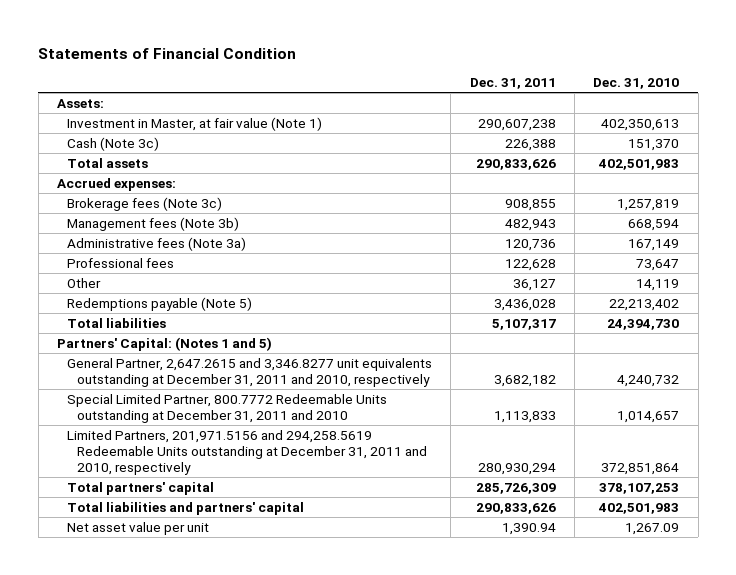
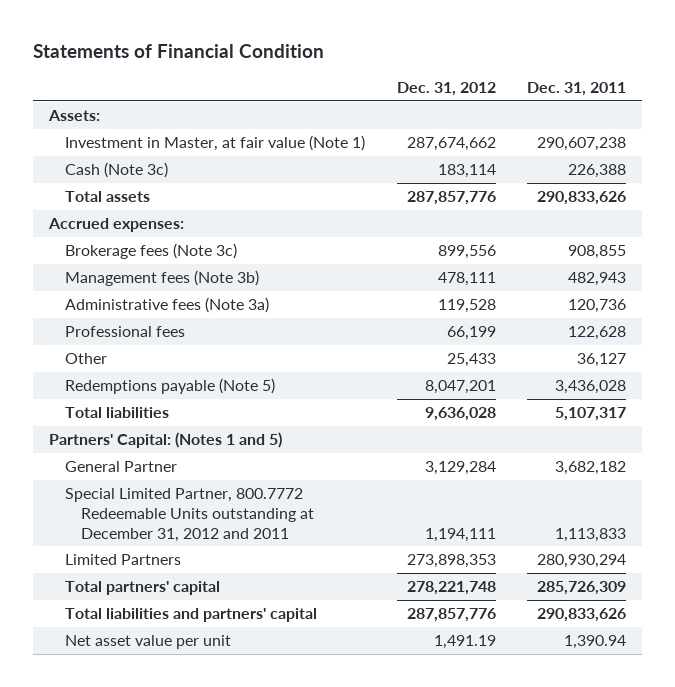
[593,77,680,89] Dec. 31, 2010 -> none
none -> [396,82,496,97] Dec. 31, 2012
[66,357,432,387] General Partner, 2,647.2615 and 3,346.8277 unit equivalents outstanding at December 31, 2011 and 2010, respectively -> [65,461,178,473] General Partner
[66,393,387,423] Special Limited Partner, 800.7772 Redeemable Units outstanding at December 31, 2011 and 2010 -> [65,488,315,542] Special Limited Partner, 800.7772 Redeemable Units outstanding at December 31, 2012 and 2011
[66,429,427,476] Limited Partners, 201,971.5156 and 294,258.5619 Redeemable Units outstanding at December 31, 2011 and 2010, respectively -> [65,554,182,566] Limited Partners

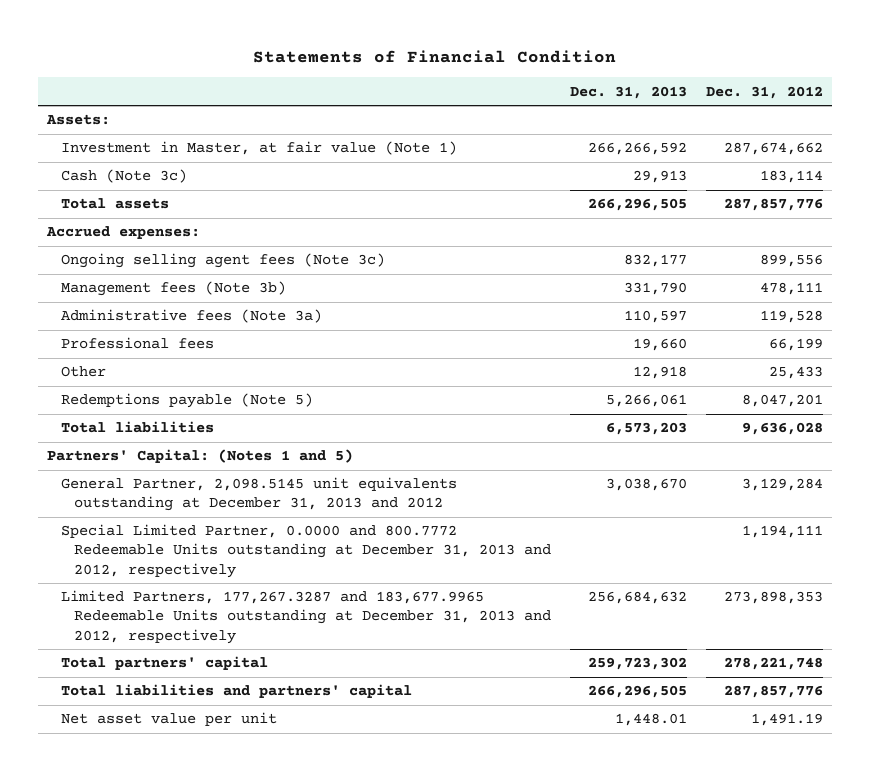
[527,82,627,97] Dec. 31, 2011 -> none
none -> [570,85,688,99] Dec. 31, 2013
[65,243,238,260] Brokerage fees (Note 3c) -> [60,253,385,269] Ongoing selling agent fees (Note 3c)
[65,461,178,473] General Partner -> [60,477,457,512] General Partner, 2,098.5145 unit equivalents outstanding at December 31, 2013 and 2012
[65,488,315,542] Special Limited Partner, 800.7772 Redeemable Units outstanding at December 31, 2012 and 2011 -> [60,524,552,578] Special Limited Partner, 0.0000 and 800.7772 Redeemable Units outstanding at December 31, 2013 and 2012, respectively
[65,554,182,566] Limited Partners -> [60,590,552,644] Limited Partners, 177,267.3287 and 183,677.9965 Redeemable Units outstanding at December 31, 2013 and 2012, respectively

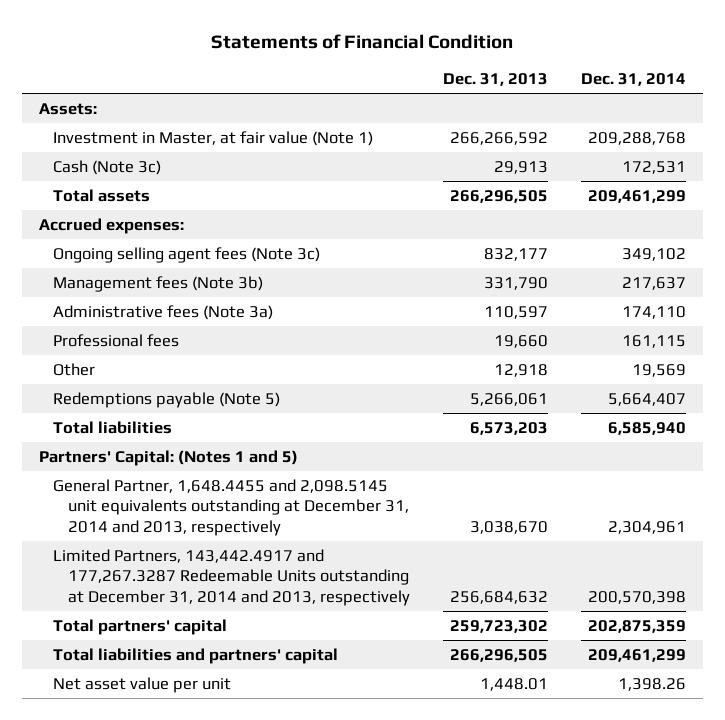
[705,85,823,99] Dec. 31, 2012 -> none
none -> [581,73,687,87] Dec. 31, 2014
[60,524,552,578] Special Limited Partner, 0.0000 and 800.7772 Redeemable Units outstanding at December 31, 2013 and 2012, respectively -> none
[60,477,457,512] General Partner, 2,098.5145 unit equivalents outstanding at December 31, 2013 and 2012 -> [53,478,410,537] General Partner, 1,648.4455 and 2,098.5145 unit equivalents outstanding at December 31, 2014 and 2013, respectively
[60,590,552,644] Limited Partners, 177,267.3287 and 183,677.9965 Redeemable Units outstanding at December 31, 2013 and 2012, respectively -> [53,548,411,607] Limited Partners, 143,442.4917 and 177,267.3287 Redeemable Units outstanding at December 31, 2014 and 2013, respectively

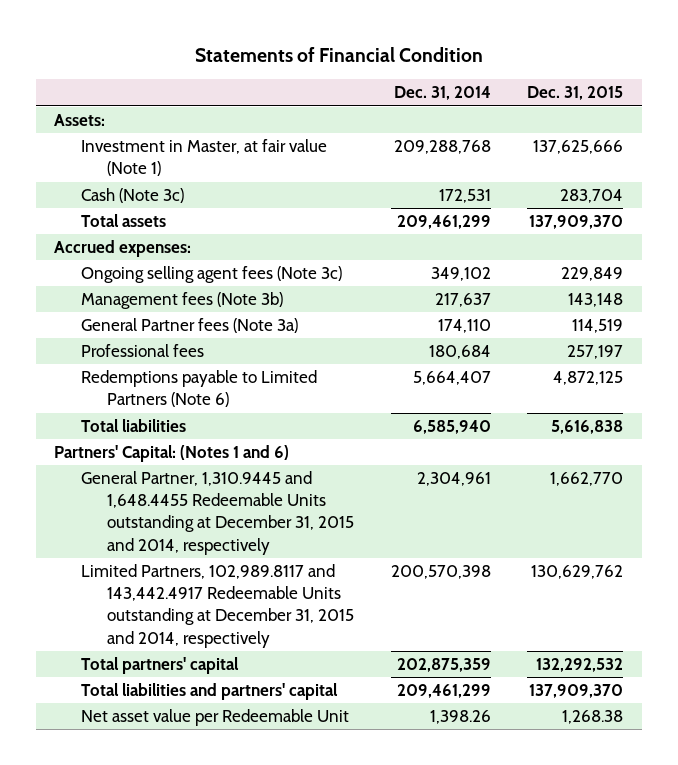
[443,73,549,87] Dec. 31, 2013 -> none
none -> [527,86,624,101] Dec. 31, 2015
[53,362,96,376] Other -> none
[53,304,274,320] Administrative fees (Note 3a) -> [80,318,298,334] General Partner fees (Note 3a)
[622,334,687,348] 161,115 -> [428,345,491,360] 180,684
[53,391,281,408] Redemptions payable (Note 5) -> [80,370,317,408] Redemptions payable to Limited Partners (Note 6)
[38,449,298,466] Partners' Capital: (Notes 1 and 5) -> [54,445,290,463] Partners' Capital: (Notes 1 and 6)
[53,478,410,537] General Partner, 1,648.4455 and 2,098.5145 unit equivalents outstanding at December 31, 2014 and 2013, respectively -> [80,471,355,555] General Partner, 1,310.9445 and 1,648.4455 Redeemable Units outstanding at December 31, 2015 and 2014, respectively
[53,548,411,607] Limited Partners, 143,442.4917 and 177,267.3287 Redeemable Units outstanding at December 31, 2014 and 2013, respectively -> [80,564,355,648] Limited Partners, 102,989.8117 and 143,442.4917 Redeemable Units outstanding at December 31, 2015 and 2014, respectively
[53,676,232,693] Net asset value per unit -> [80,709,349,727] Net asset value per Redeemable Unit

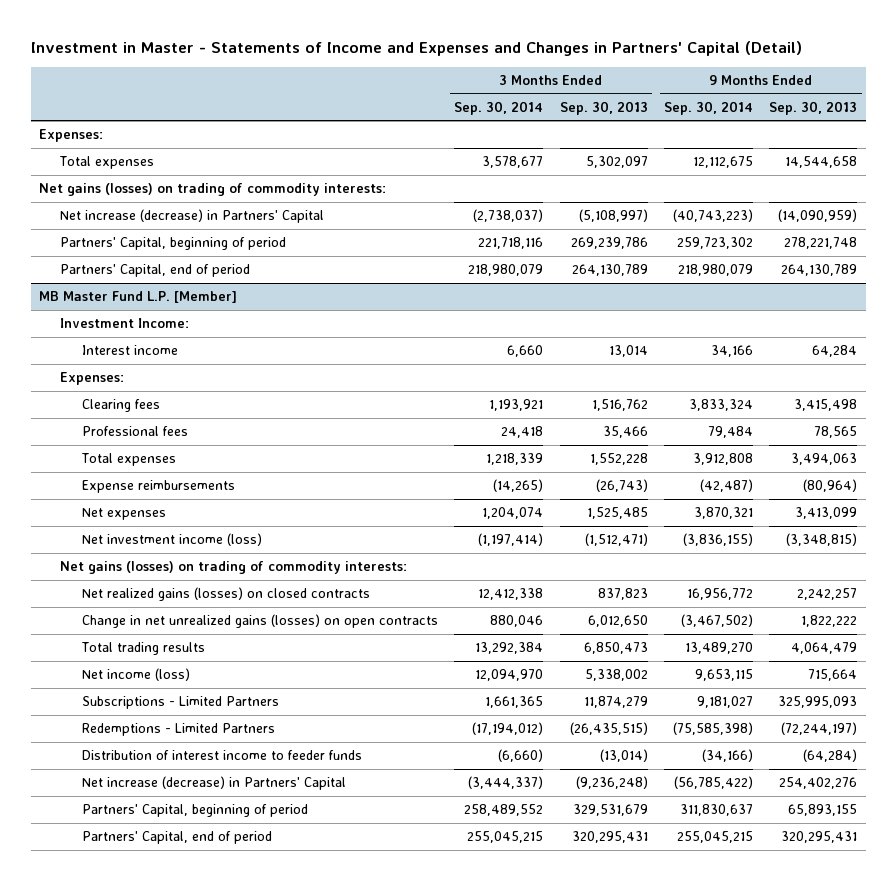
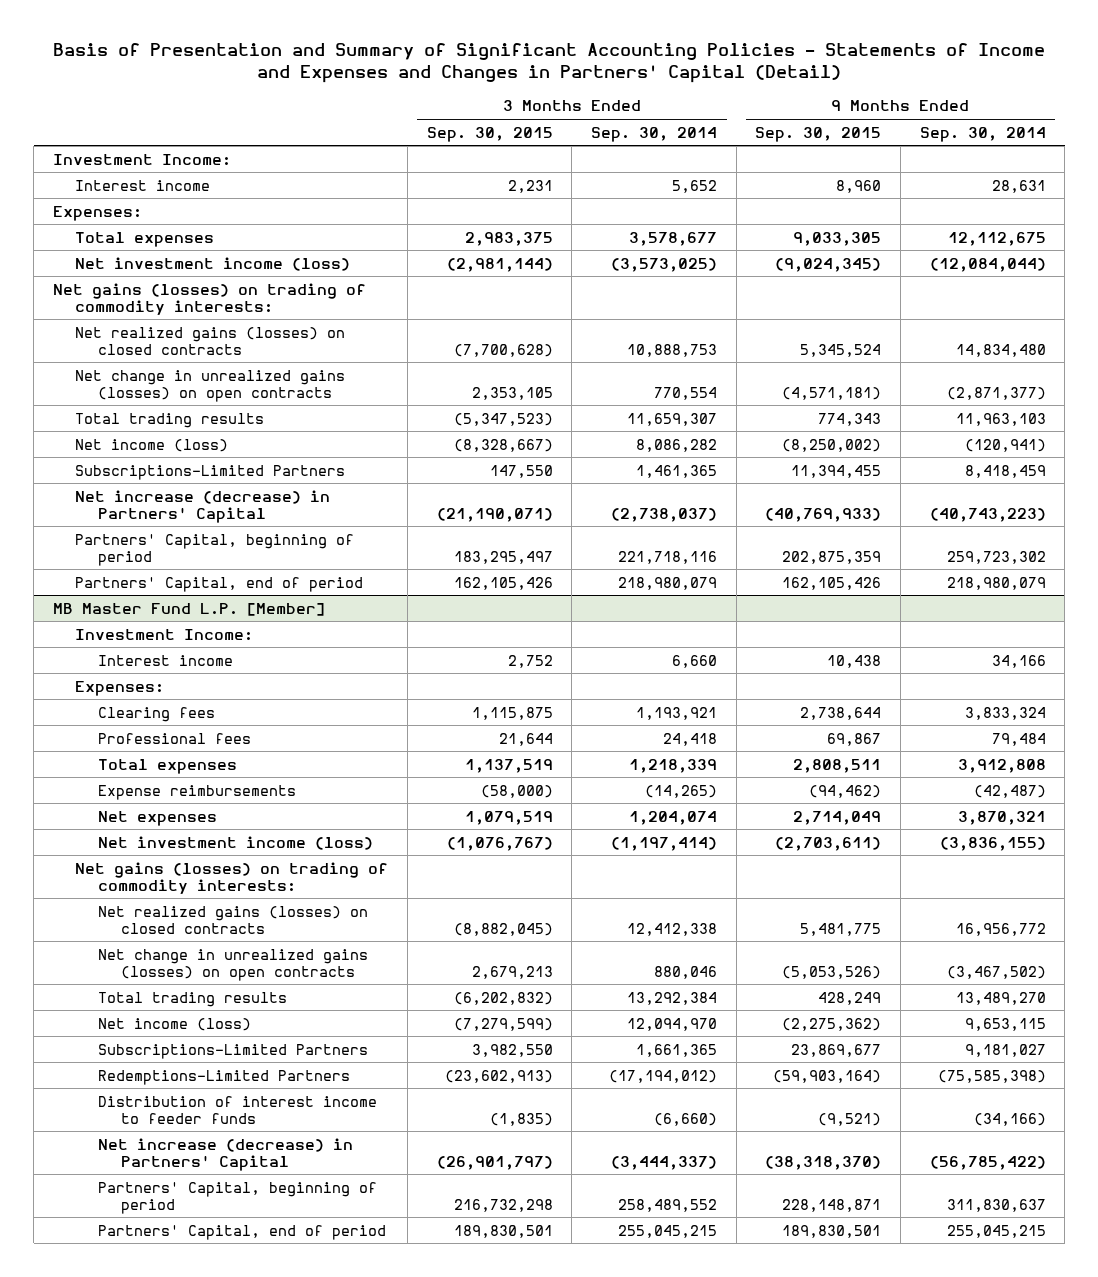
[30,40,802,56] Investment in Master - Statements of Income and Expenses and Changes in Partners' Capital (Detail) -> [53,42,1046,84] Basis of Presentation and Summary of Significant Accounting Policies - Statements of Income and Expenses and Changes in Partners' Capital (Detail)
[559,100,648,115] Sep. 30, 2013 -> none
[769,100,858,115] Sep. 30, 2013 -> none
none -> [426,126,553,142] Sep. 30, 2015
none -> [755,126,882,142] Sep. 30, 2015
none -> [52,153,231,166] Investment Income:
none -> [75,179,211,191] Interest income
none -> [75,256,351,271] Net investment income (loss)
none -> [75,326,346,355] Net realized gains (losses) on closed contracts
none -> [75,369,346,402] Net change in unrealized gains (losses) on open contracts
none -> [75,412,265,428] Total trading results
none -> [75,438,229,452] Net income (loss)
none -> [75,464,346,480] Subscriptions-Limited Partners
[81,614,438,629] Change in net unrealized gains (losses) on open contracts -> [98,948,369,981] Net change in unrealized gains (losses) on open contracts
[81,696,279,710] Subscriptions - Limited Partners -> [98,1043,369,1059] Subscriptions-Limited Partners
[81,723,275,737] Redemptions - Limited Partners -> [98,1069,351,1085] Redemptions-Limited Partners

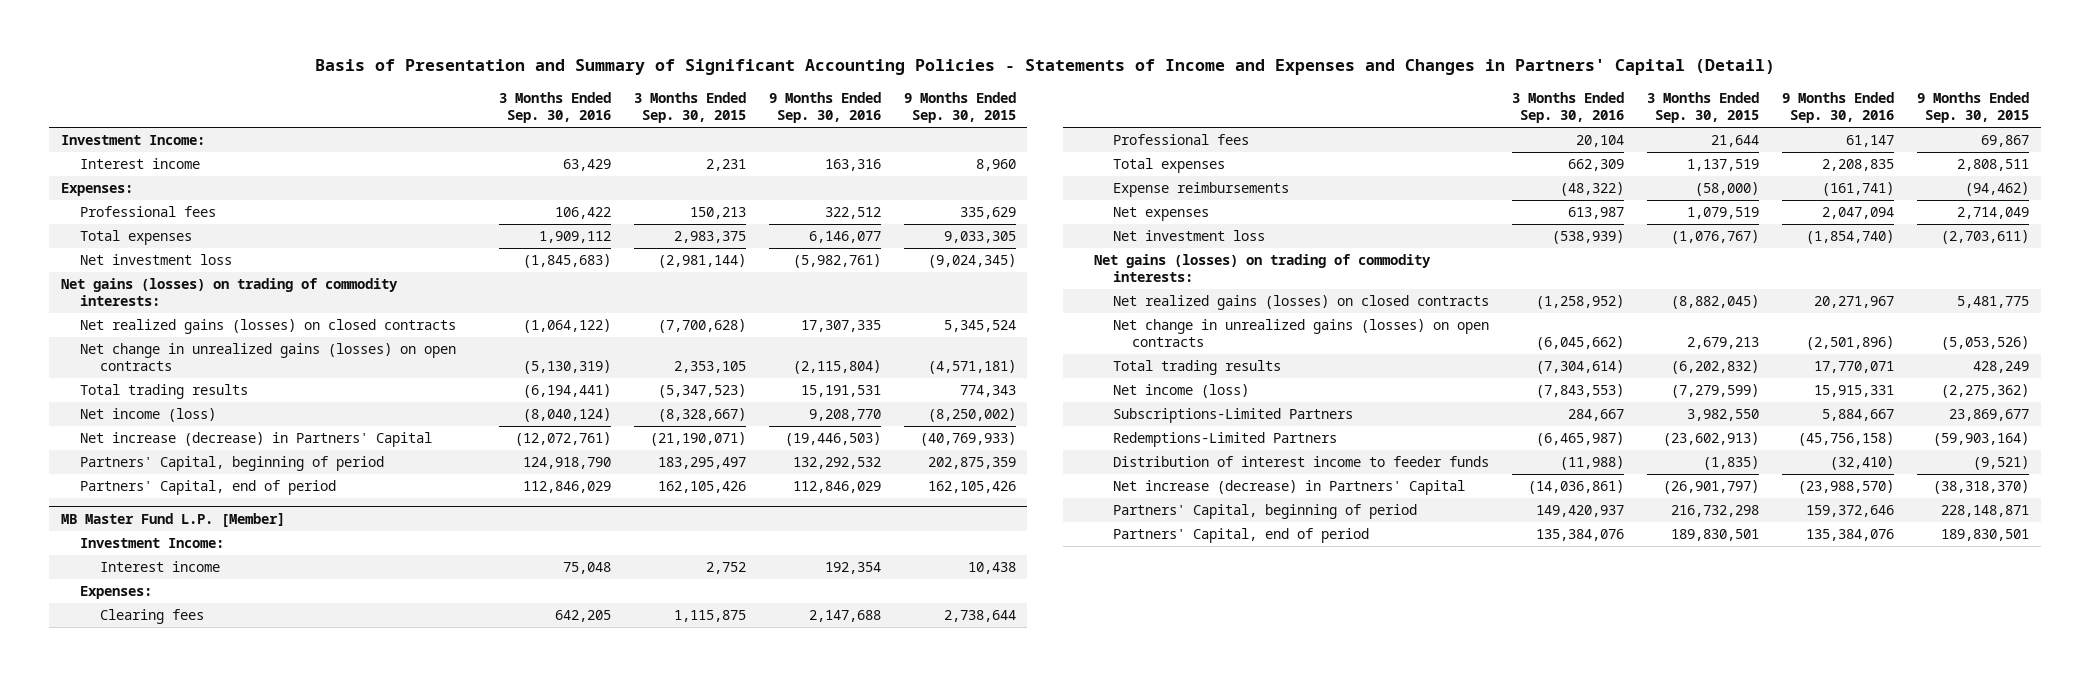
[590,126,717,142] Sep. 30, 2014 -> none
[919,126,1046,142] Sep. 30, 2014 -> none
none -> [498,91,611,123] 3 Months Ended Sep. 30, 2016
none -> [768,91,881,123] 9 Months Ended Sep. 30, 2016
none -> [80,206,217,218] Professional fees
[75,256,351,271] Net investment income (loss) -> [80,254,233,266] Net investment loss
[75,464,346,480] Subscriptions-Limited Partners -> none
[98,835,374,850] Net investment income (loss) -> [1113,230,1266,242] Net investment loss

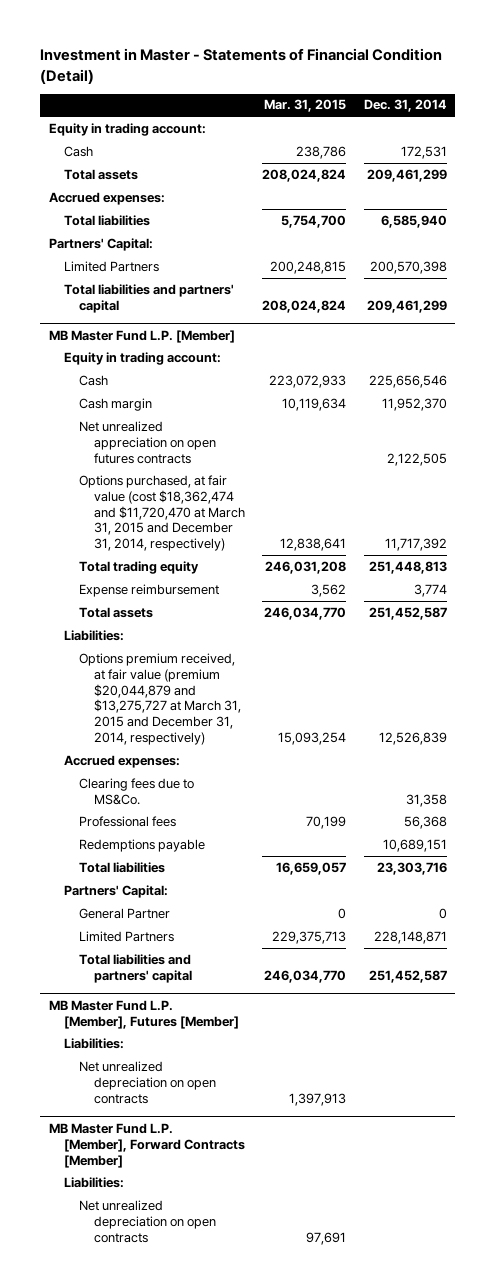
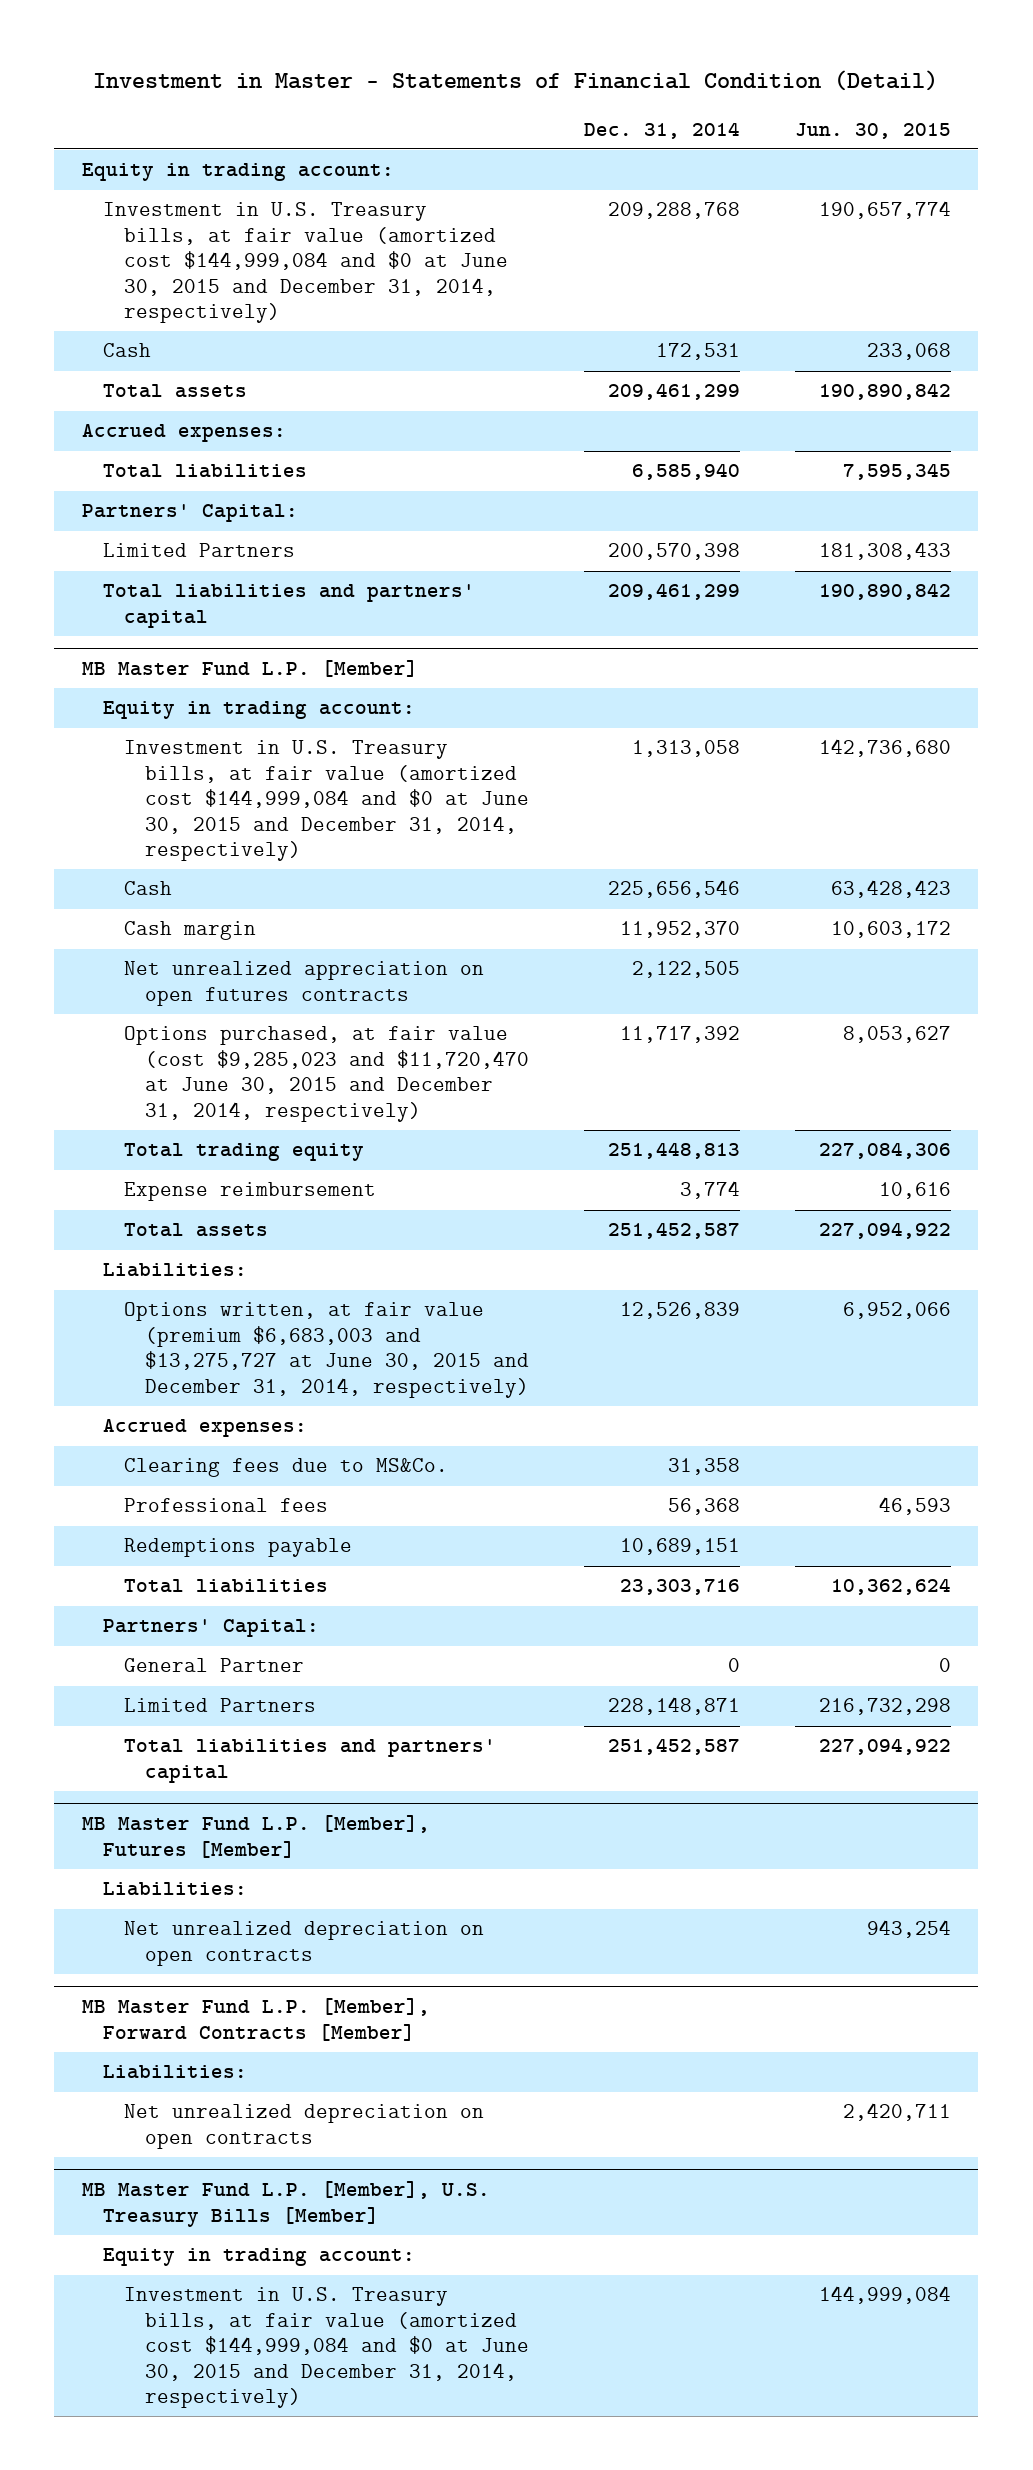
[264,99,347,113] Mar. 31, 2015 -> none
none -> [794,122,951,139] Jun. 30, 2015
none -> [102,202,508,324] Investment in U.S. Treasury bills, at fair value (amortized cost $144,999,084 and $0 at June 30, 2015 and December 31, 2014, respectively)
none -> [123,740,529,862] Investment in U.S. Treasury bills, at fair value (amortized cost $144,999,084 and $0 at June 30, 2015 and December 31, 2014, respectively)
[79,474,246,552] Options purchased, at fair value (cost $18,362,474 and $11,720,470 at March 31, 2015 and December 31, 2014, respectively) -> [123,1026,529,1122] Options purchased, at fair value (cost $9,285,023 and $11,720,470 at June 30, 2015 and December 31, 2014, respectively)
[79,652,242,746] Options premium received, at fair value (premium $20,044,879 and $13,275,727 at March 31, 2015 and December 31, 2014, respectively) -> [123,1302,529,1398] Options written, at fair value (premium $6,683,003 and $13,275,727 at June 30, 2015 and December 31, 2014, respectively)
none -> [81,2181,490,2227] MB Master Fund L.P. [Member], U.S. Treasury Bills [Member]
none -> [102,2248,415,2267] Equity in trading account:
none -> [123,2287,529,2409] Investment in U.S. Treasury bills, at fair value (amortized cost $144,999,084 and $0 at June 30, 2015 and December 31, 2014, respectively)

